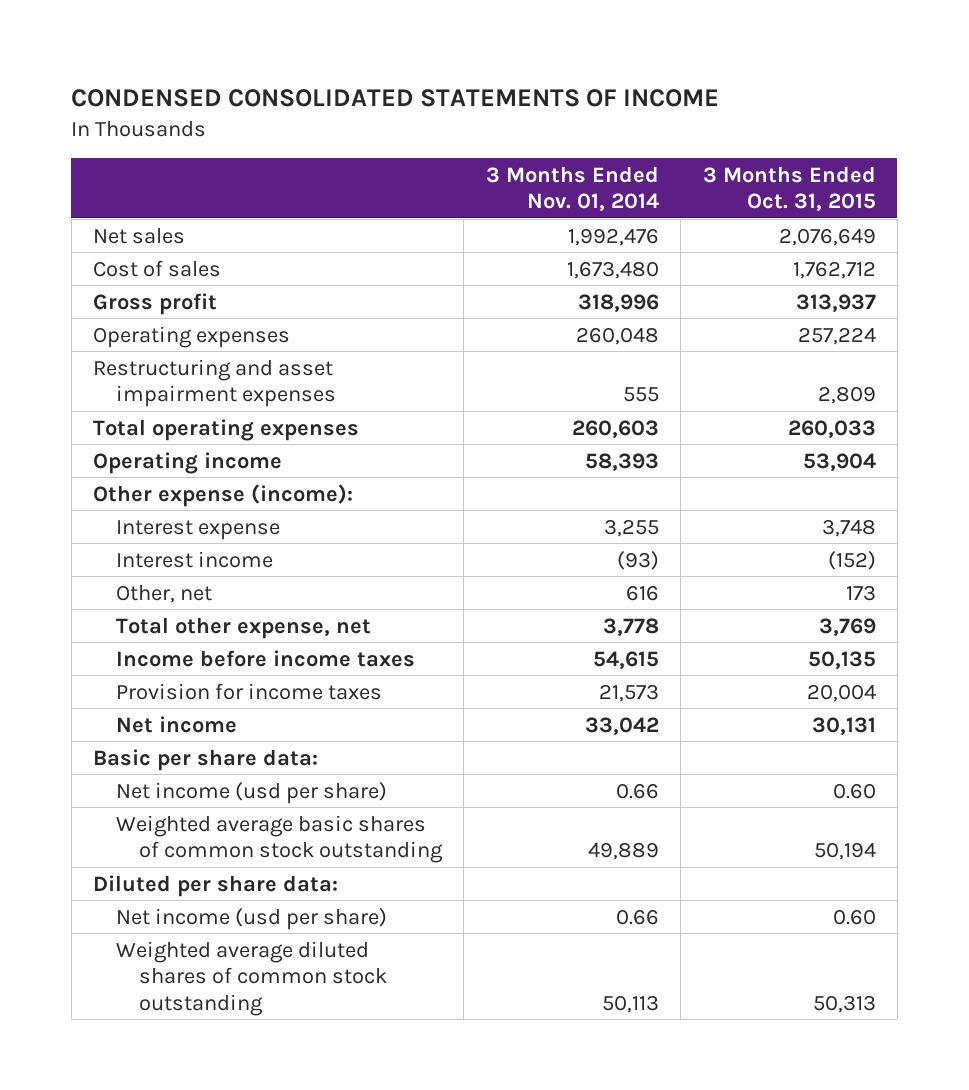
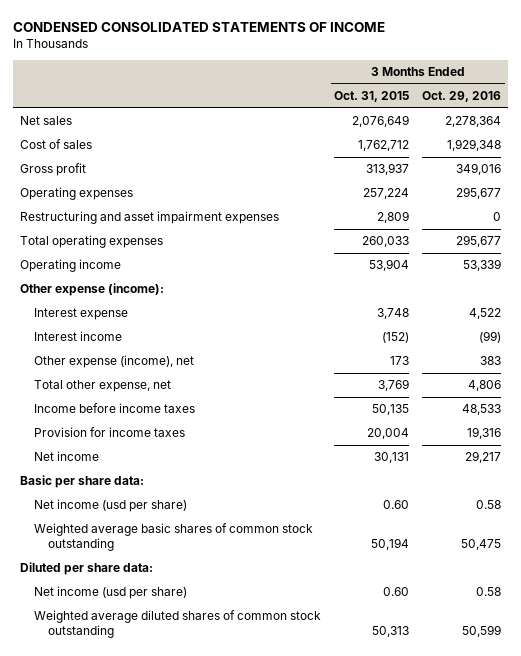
[485,165,659,212] 3 Months Ended Nov. 01, 2014 -> none
none -> [422,91,502,103] Oct. 29, 2016
[115,584,212,603] Other, net -> [34,355,195,369] Other expense (income), net

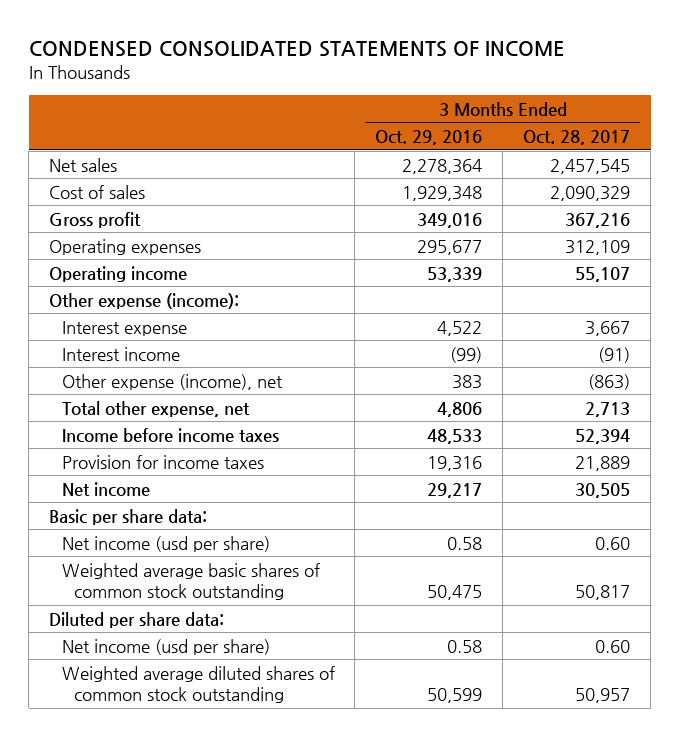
[334,91,410,103] Oct. 31, 2015 -> none
none -> [523,130,631,146] Oct. 28, 2017
[19,211,279,225] Restructuring and asset impairment expenses -> none
[19,235,163,249] Total operating expenses -> none

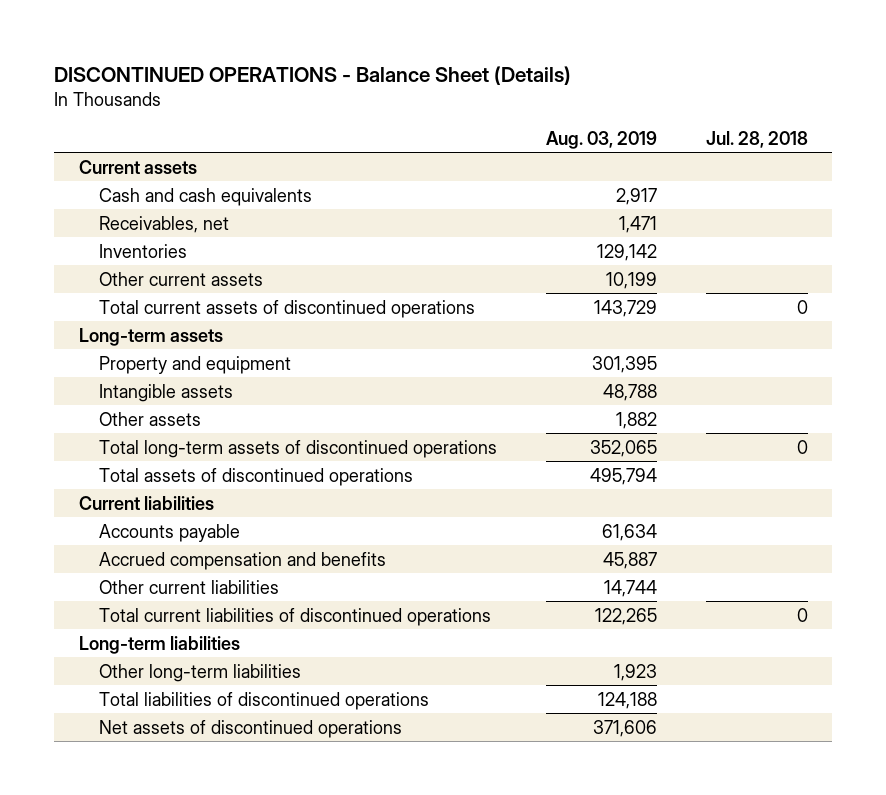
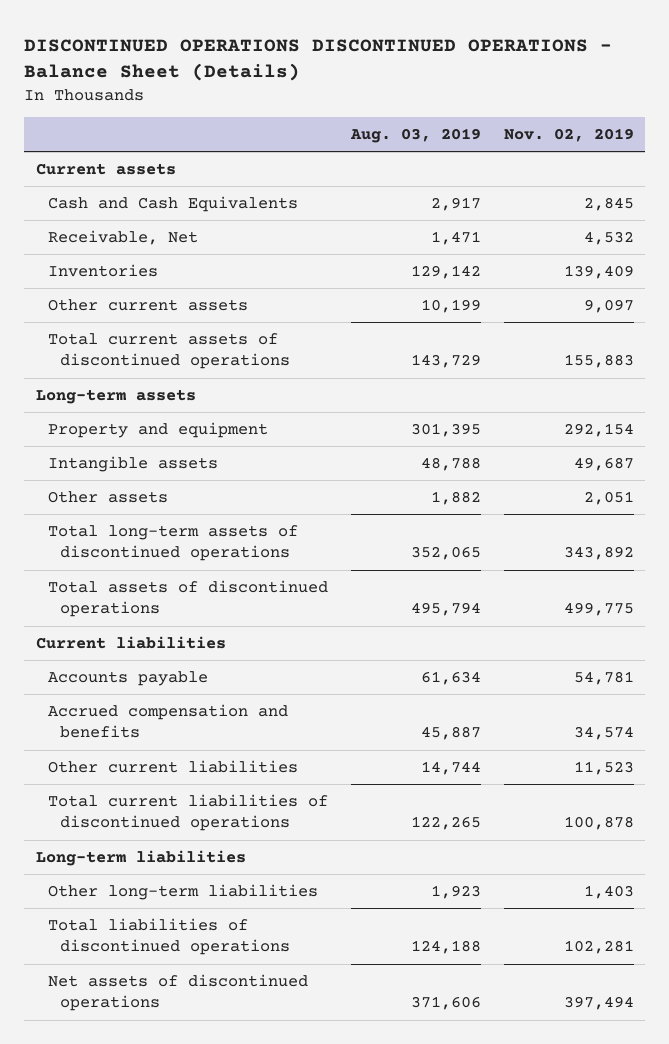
[54,66,572,86] DISCONTINUED OPERATIONS - Balance Sheet (Details) -> [24,38,613,81] DISCONTINUED OPERATIONS DISCONTINUED OPERATIONS - Balance Sheet (Details)
[705,130,808,148] Jul. 28, 2018 -> none
none -> [503,128,634,143] Nov. 02, 2019
[98,187,312,206] Cash and cash equivalents -> [47,196,298,213] Cash and Cash Equivalents
[98,215,229,233] Receivables, net -> [47,230,198,246] Receivable, Net

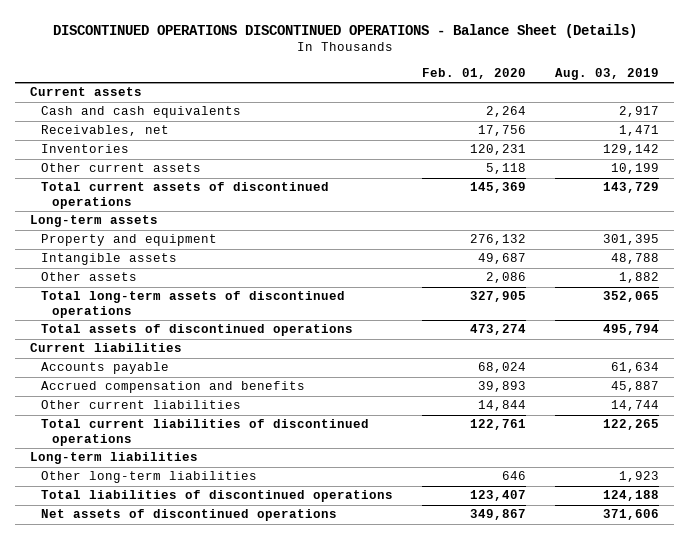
[503,128,634,143] Nov. 02, 2019 -> none
none -> [422,67,527,79] Feb. 01, 2020
[47,196,298,213] Cash and Cash Equivalents -> [41,106,242,119] Cash and cash equivalents
[47,230,198,246] Receivable, Net -> [41,125,170,137] Receivables, net

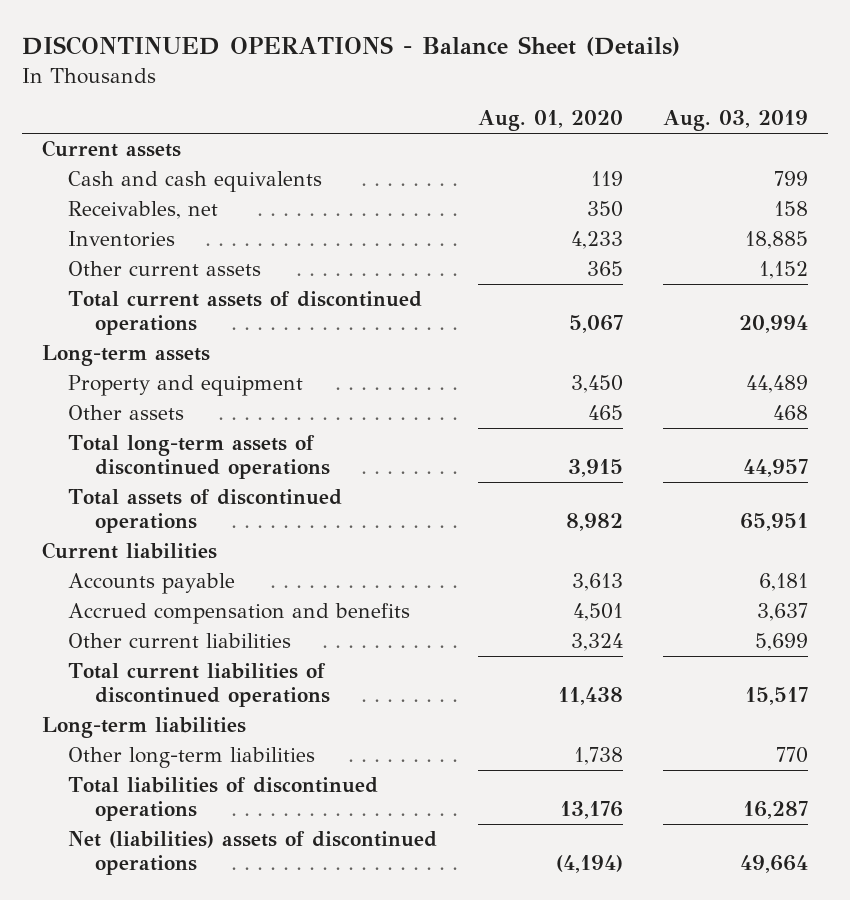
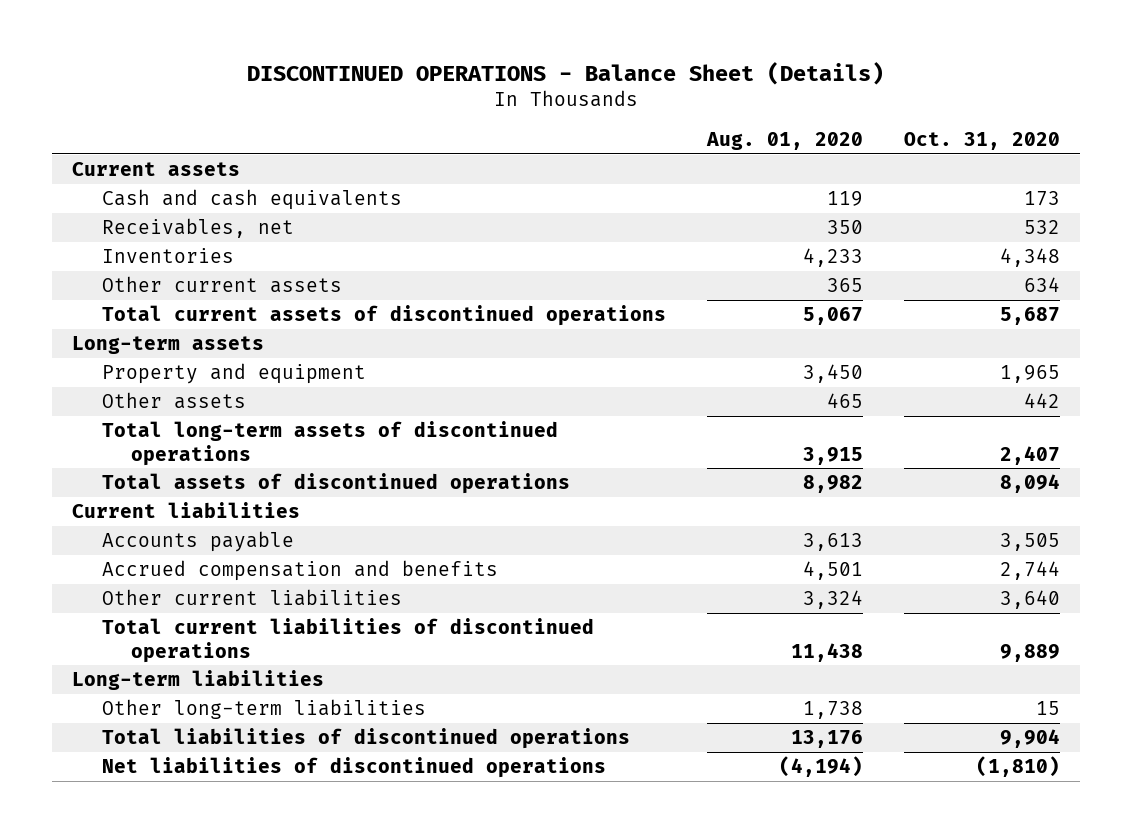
[662,110,808,132] Aug. 03, 2019 -> none
none -> [903,132,1060,151] Oct. 31, 2020
[68,831,438,876] Net (liabilities) assets of discontinued operations -> [101,756,606,778] Net liabilities of discontinued operations

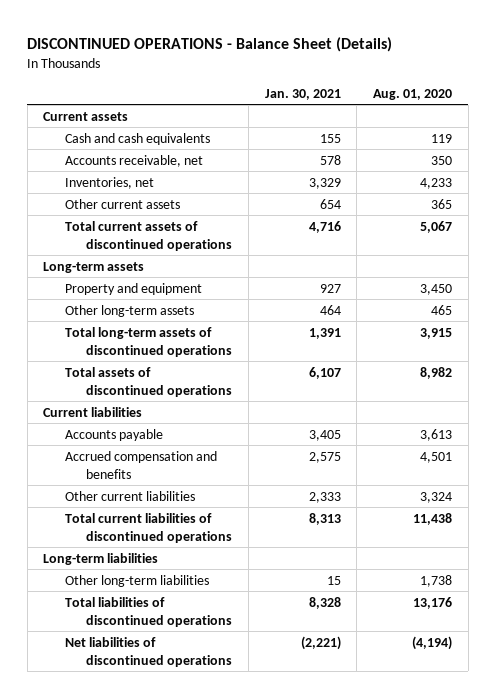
[903,132,1060,151] Oct. 31, 2020 -> none
none -> [264,88,341,100] Jan. 30, 2021
[101,217,294,238] Receivables, net -> [64,154,203,167] Accounts receivable, net
[101,247,234,263] Inventories -> [64,176,154,189] Inventories, net
[101,391,246,409] Other assets -> [64,304,194,317] Other long-term assets

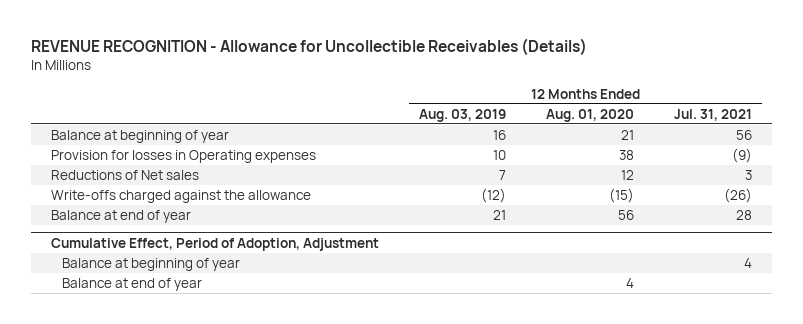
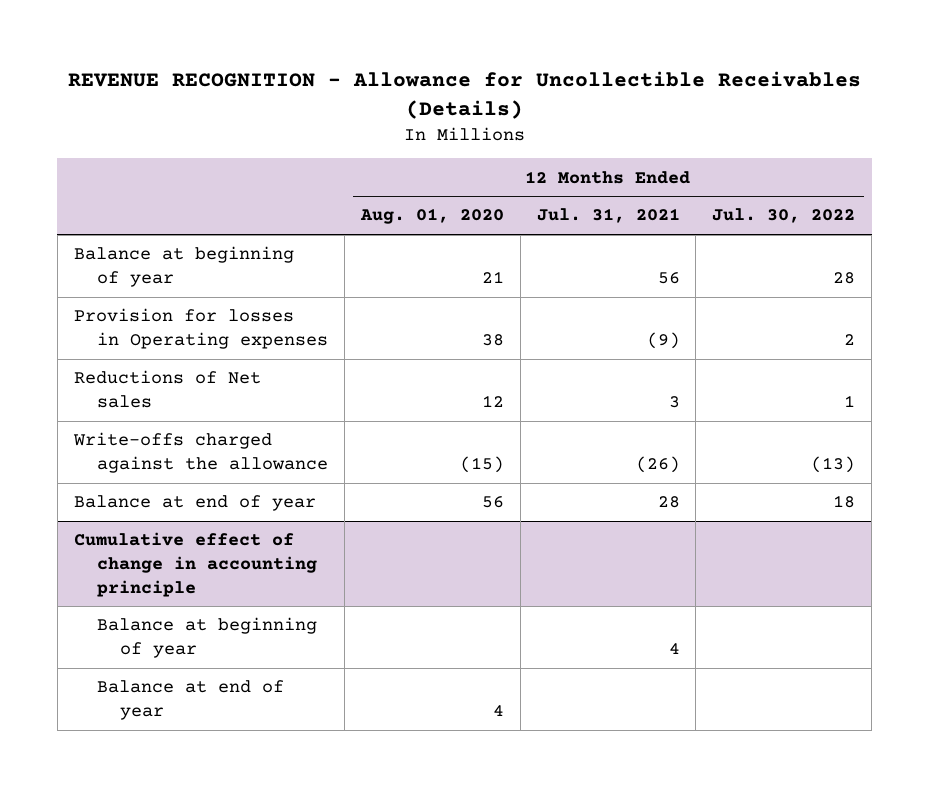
[418,108,506,122] Aug. 03, 2019 -> none
none -> [712,208,856,224] Jul. 30, 2022
[50,237,379,251] Cumulative Effect, Period of Adoption, Adjustment -> [73,532,317,597] Cumulative effect of change in accounting principle

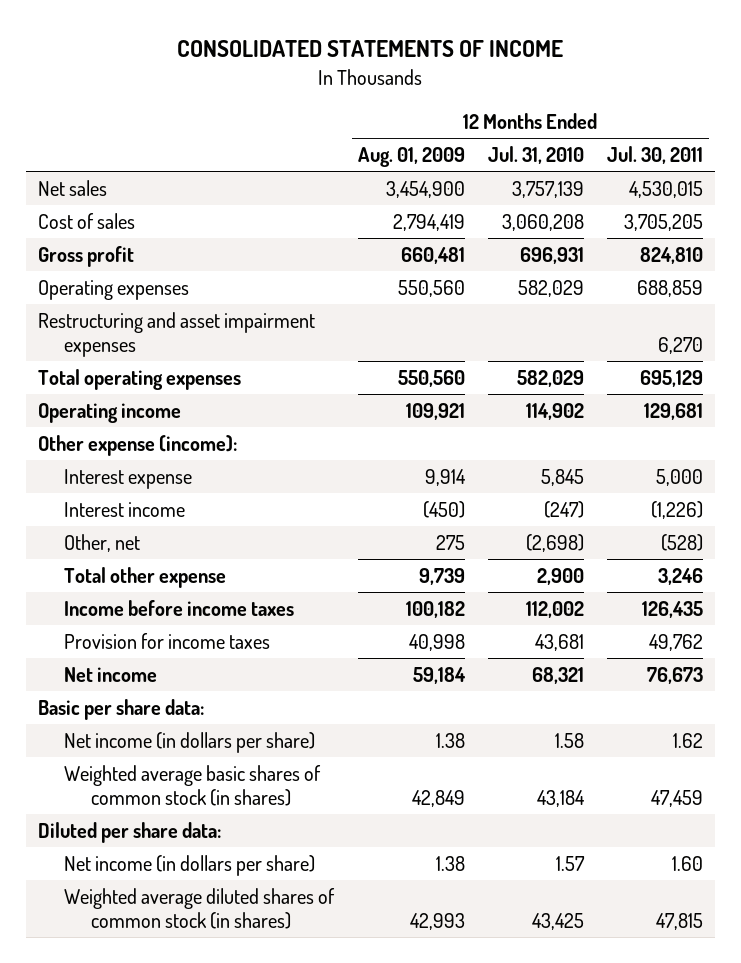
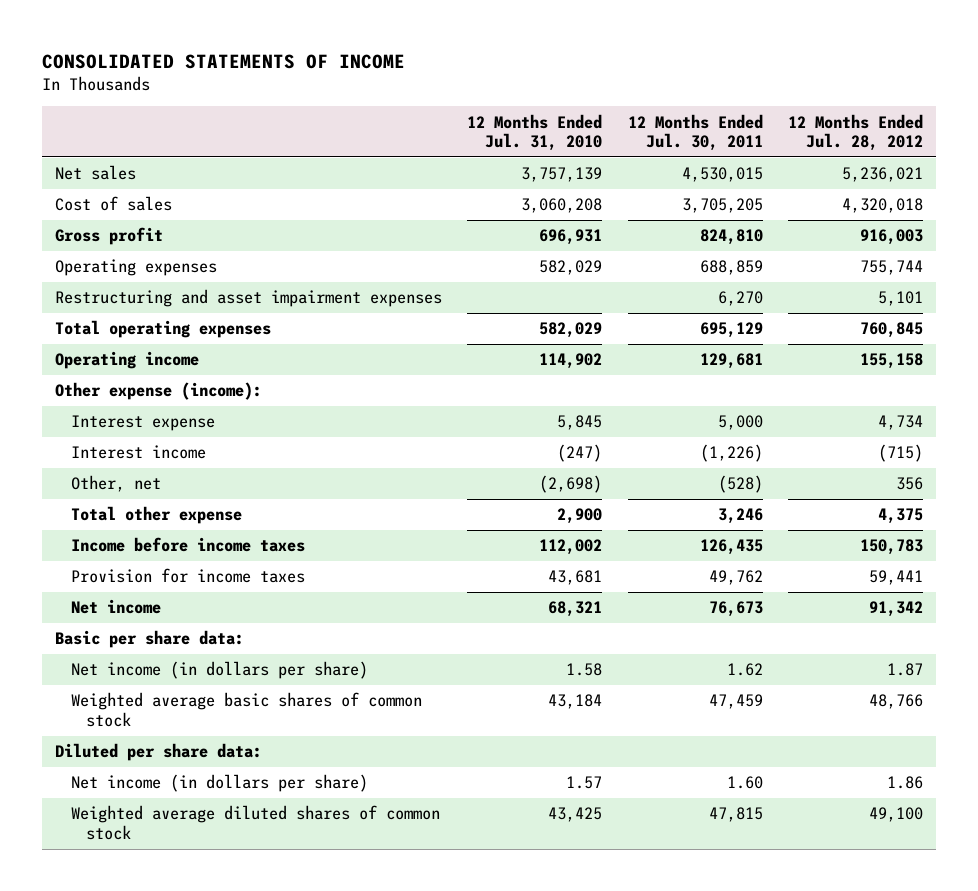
[357,147,465,168] Aug. 01, 2009 -> none
none -> [788,113,924,152] 12 Months Ended Jul. 28, 2012
[64,765,322,806] Weighted average basic shares of common stock (in shares) -> [70,692,422,727] Weighted average basic shares of common stock
[64,888,336,929] Weighted average diluted shares of common stock (in shares) -> [70,805,440,840] Weighted average diluted shares of common stock

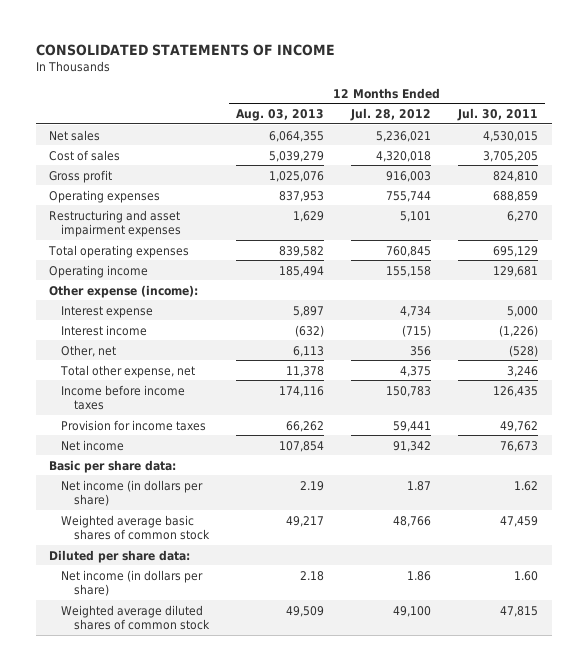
[467,113,603,152] 12 Months Ended Jul. 31, 2010 -> none
none -> [235,109,324,122] Aug. 03, 2013
[70,506,242,525] Total other expense -> [60,364,196,378] Total other expense, net

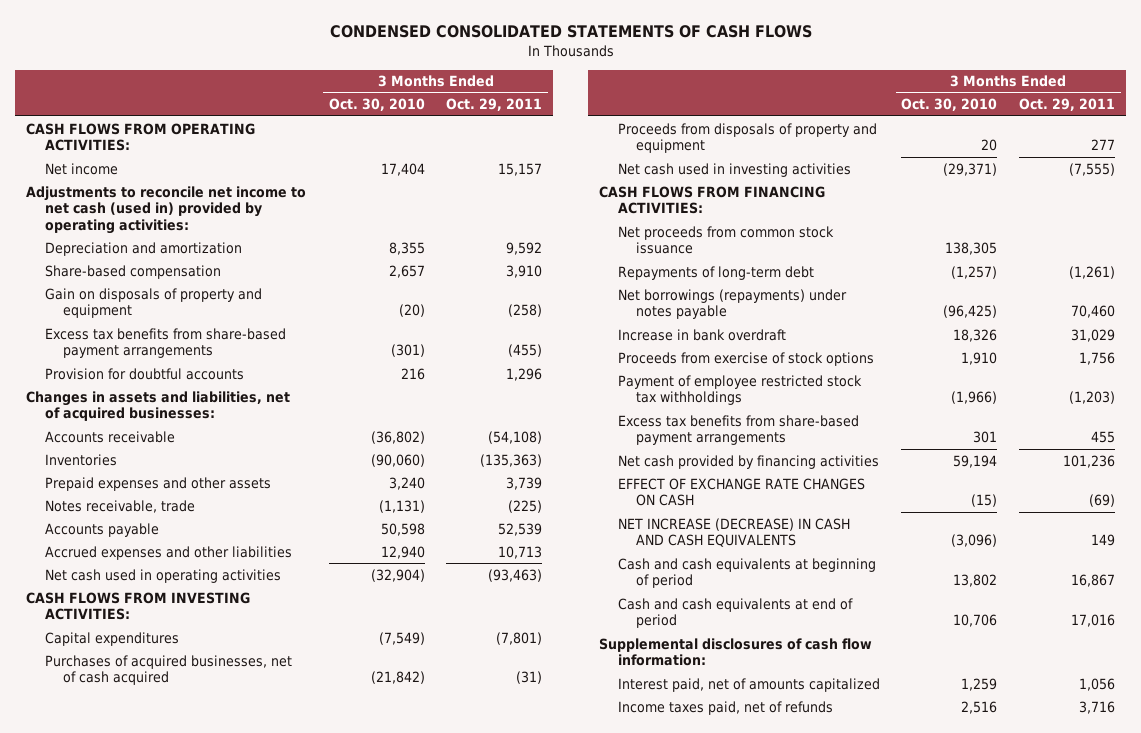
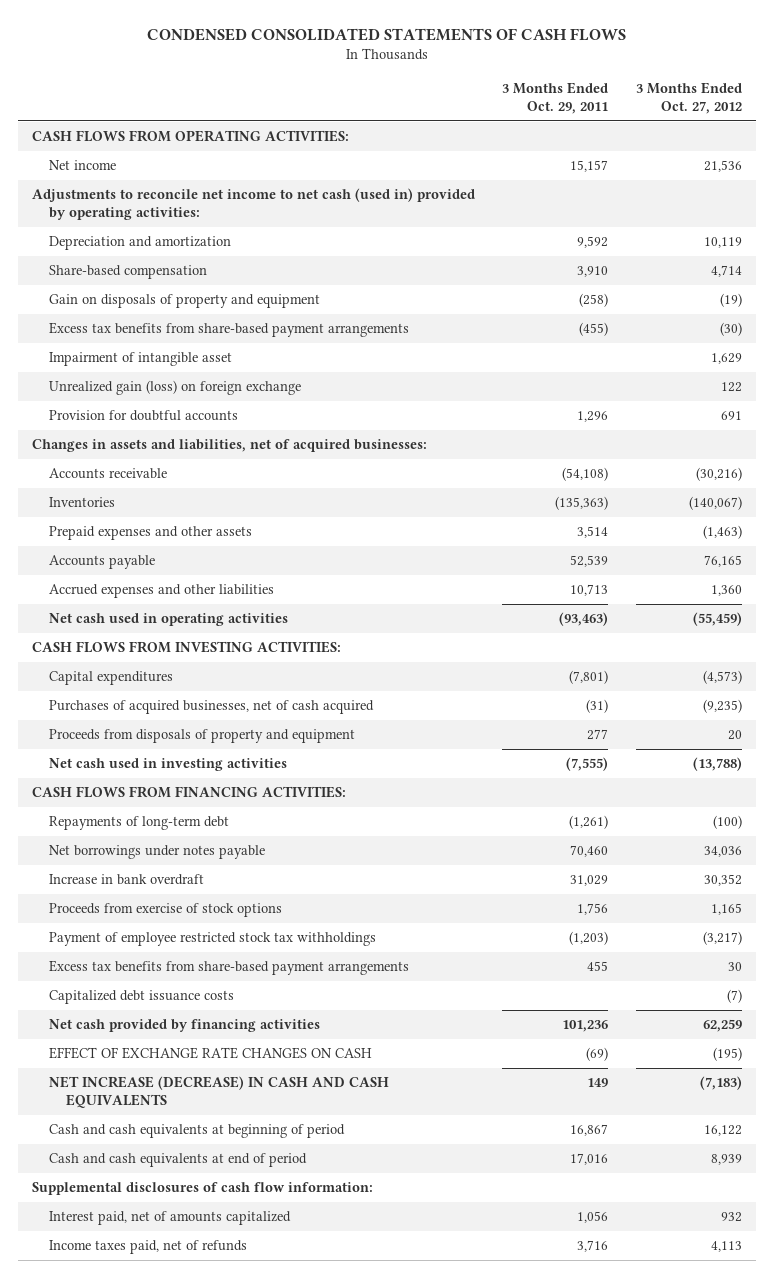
[328,98,425,112] Oct. 30, 2010 -> none
none -> [636,81,743,115] 3 Months Ended Oct. 27, 2012
none -> [48,352,232,367] Impairment of intangible asset
none -> [48,380,301,396] Unrealized gain (loss) on foreign exchange
[44,499,195,513] Notes receivable, trade -> none
[506,476,543,490] 3,739 -> [577,526,609,539] 3,514
[617,225,834,255] Net proceeds from common stock issuance -> none
[617,288,847,320] Net borrowings (repayments) under notes payable -> [48,845,265,860] Net borrowings under notes payable
none -> [48,990,234,1005] Capitalized debt issuance costs

